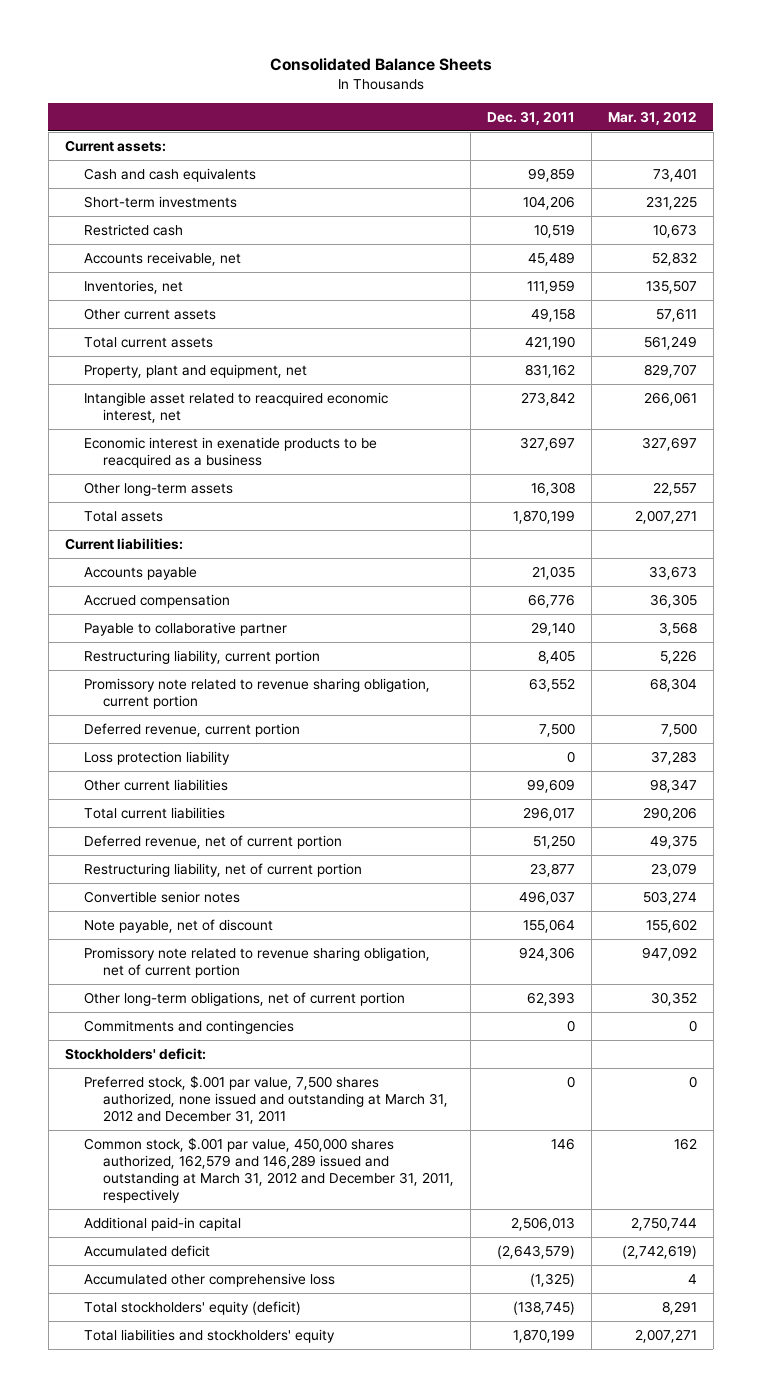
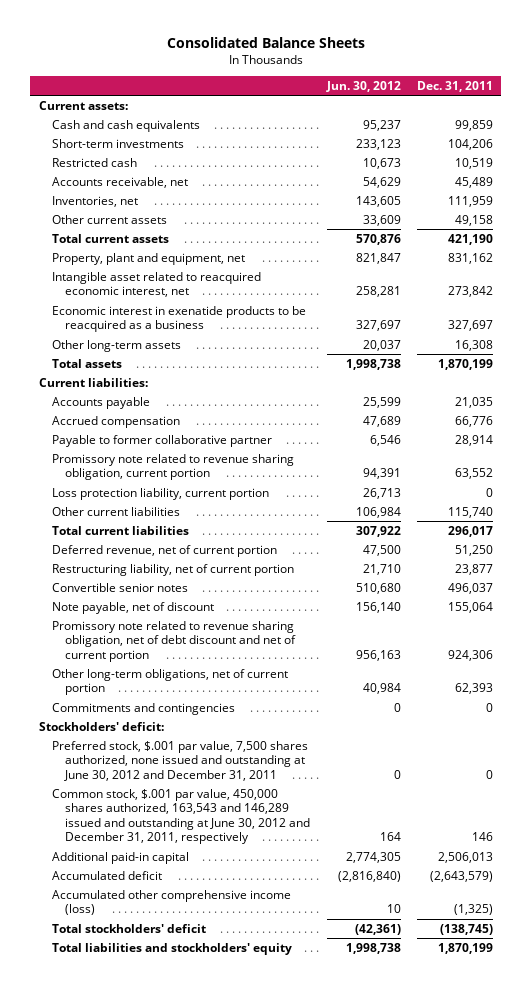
[607,110,697,125] Mar. 31, 2012 -> none
none -> [325,80,401,92] Jun. 30, 2012
[84,649,321,664] Restructuring liability, current portion -> none
[84,621,288,636] Payable to collaborative partner -> [52,434,273,447] Payable to former collaborative partner
[531,621,576,636] 29,140 -> [455,434,494,446] 28,914
[84,722,301,737] Deferred revenue, current portion -> none
[84,750,231,765] Loss protection liability -> [52,487,270,500] Loss protection liability, current portion
[527,778,576,793] 99,609 -> [448,506,494,518] 115,740
[84,946,431,979] Promissory note related to revenue sharing obligation, net of current portion -> [52,620,297,662] Promissory note related to revenue sharing obligation, net of debt discount and net of current portion
[84,1074,449,1125] Preferred stock, $.001 par value, 7,500 shares authorized, none issued and outstanding at March 31, 2012 and December 31, 2011 -> [52,740,309,781] Preferred stock, $.001 par value, 7,500 shares authorized, none issued and outstanding at June 30, 2012 and December 31, 2011
[84,1136,455,1204] Common stock, $.001 par value, 450,000 shares authorized, 162,579 and 146,289 issued and outstanding at March 31, 2012 and December 31, 2011, respectively -> [52,788,311,845] Common stock, $.001 par value, 450,000 shares authorized, 163,543 and 146,289 issued and outstanding at June 30, 2012 and December 31, 2011, respectively
[84,1272,336,1287] Accumulated other comprehensive loss -> [52,889,292,916] Accumulated other comprehensive income (loss)
[84,1300,302,1315] Total stockholders' equity (deficit) -> [52,923,207,933] Total stockholders' deficit

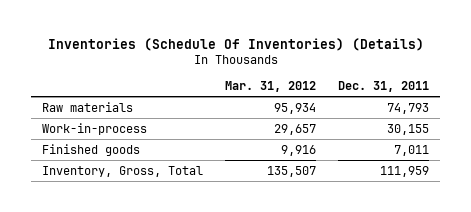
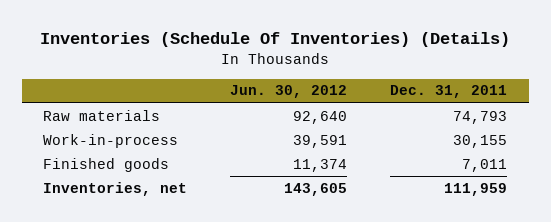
[225,80,317,92] Mar. 31, 2012 -> none
none -> [230,85,348,99] Jun. 30, 2012
[42,165,204,177] Inventory, Gross, Total -> [43,181,188,196] Inventories, net

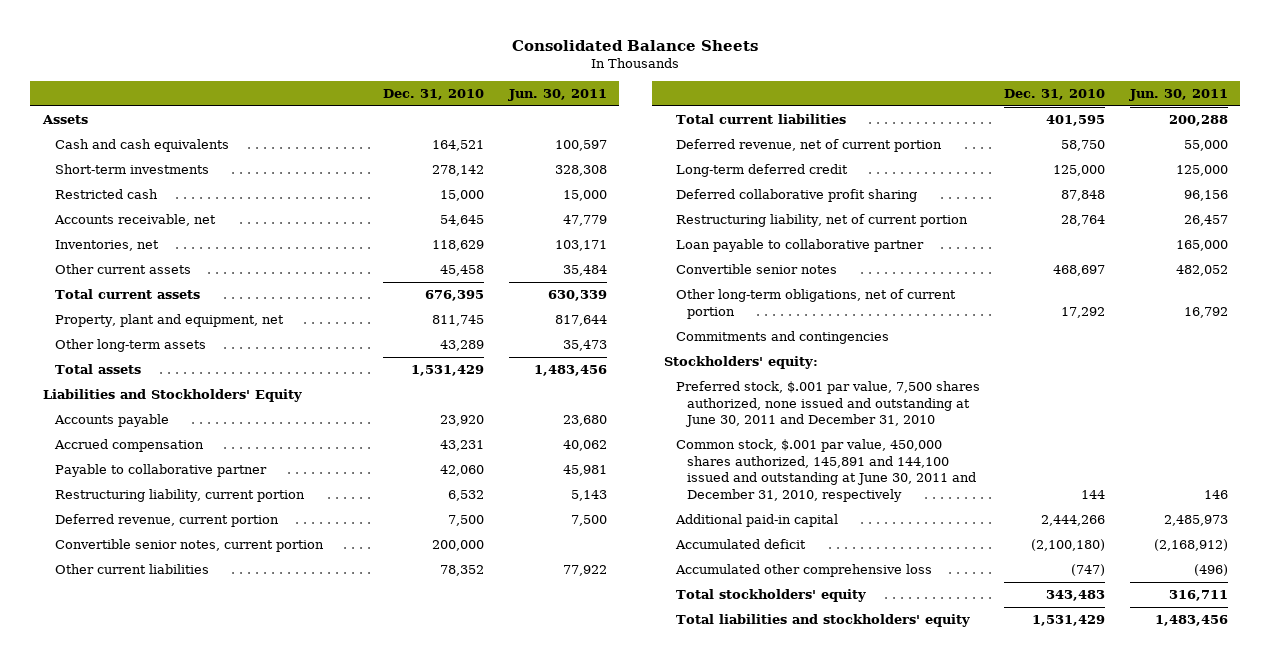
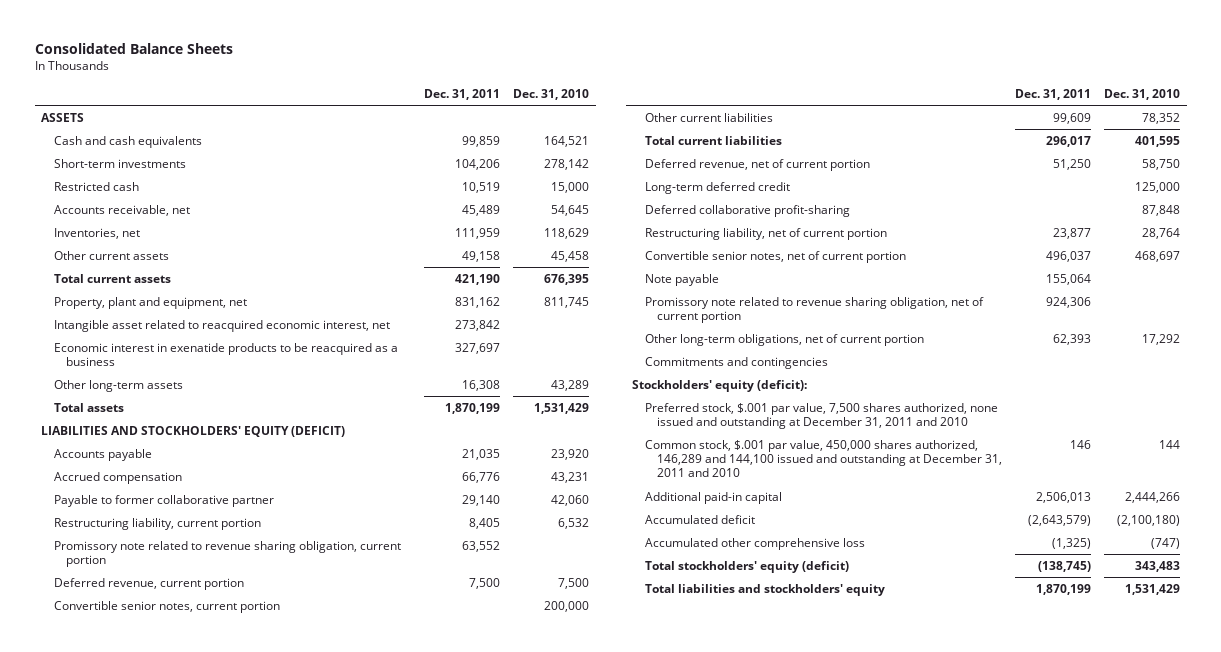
[507,89,607,102] Jun. 30, 2011 -> none
none -> [424,88,501,100] Dec. 31, 2011
[41,115,88,125] Assets -> [41,112,85,122] ASSETS
none -> [53,319,390,332] Intangible asset related to reacquired economic interest, net
none -> [53,342,398,367] Economic interest in exenatide products to be reacquired as a business
[42,389,302,403] Liabilities and Stockholders' Equity -> [41,425,346,437] LIABILITIES AND STOCKHOLDERS' EQUITY (DEFICIT)
[54,464,267,478] Payable to collaborative partner -> [53,494,274,507] Payable to former collaborative partner
none -> [53,540,401,568] Promissory note related to revenue sharing obligation, current portion
[675,189,917,203] Deferred collaborative profit sharing -> [644,204,850,217] Deferred collaborative profit-sharing
[675,239,924,253] Loan payable to collaborative partner -> none
[675,264,837,275] Convertible senior notes -> [644,250,906,263] Convertible senior notes, net of current portion
none -> [644,273,719,286] Note payable
none -> [644,296,984,324] Promissory note related to revenue sharing obligation, net of current portion
[664,356,819,370] Stockholders' equity: -> [632,379,808,392] Stockholders' equity (deficit):
[675,381,980,428] Preferred stock, $.001 par value, 7,500 shares authorized, none issued and outstanding at June 30, 2011 and December 31, 2010 -> [644,402,998,430] Preferred stock, $.001 par value, 7,500 shares authorized, none issued and outstanding at December 31, 2011 and 2010
[675,439,977,503] Common stock, $.001 par value, 450,000 shares authorized, 145,891 and 144,100 issued and outstanding at June 30, 2011 and December 31, 2010, respectively -> [644,439,1003,478] Common stock, $.001 par value, 450,000 shares authorized, 146,289 and 144,100 issued and outstanding at December 31, 2011 and 2010
[675,589,866,603] Total stockholders' equity -> [644,560,849,573] Total stockholders' equity (deficit)

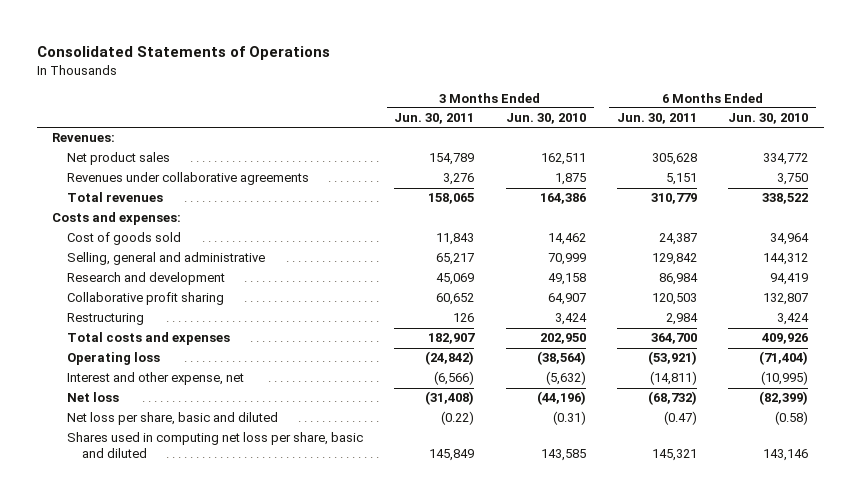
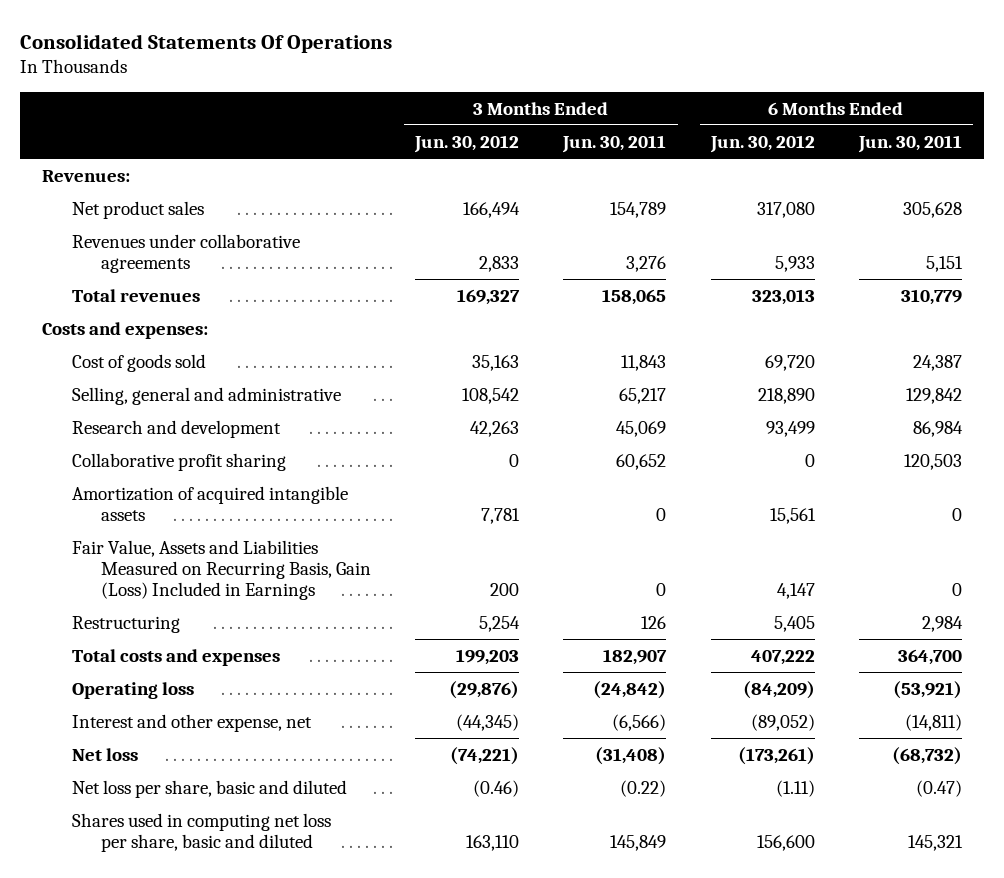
[36,46,330,61] Consolidated Statements of Operations -> [20,33,393,53] Consolidated Statements Of Operations
[505,113,586,125] Jun. 30, 2010 -> none
[728,113,809,125] Jun. 30, 2010 -> none
none -> [414,134,520,153] Jun. 30, 2012
none -> [709,134,815,153] Jun. 30, 2012
none -> [71,485,348,521] Amortization of acquired intangible assets
none -> [71,539,371,601] Fair Value, Assets and Liabilities Measured on Recurring Basis, Gain (Loss) Included in Earnings

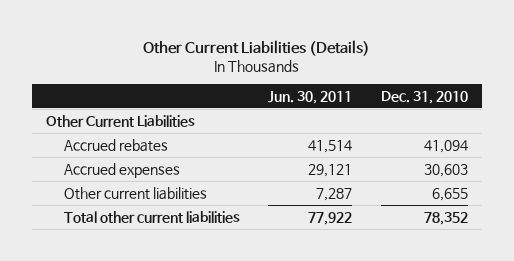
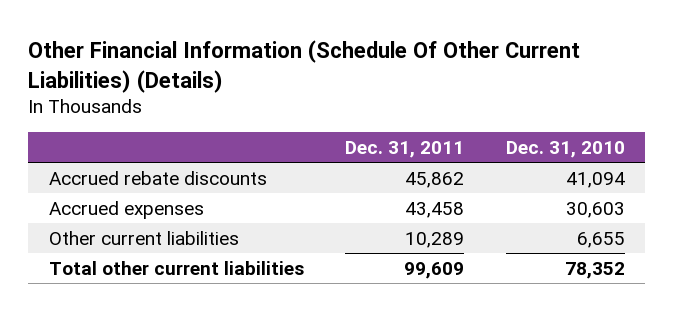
[143,39,371,56] Other Current Liabilities (Details) -> [28,40,581,93] Other Financial Information (Schedule Of Other Current Liabilities) (Details)
[268,90,353,104] Jun. 30, 2011 -> none
none -> [345,141,465,159] Dec. 31, 2011
[46,114,196,127] Other Current Liabilities -> none
[63,138,168,152] Accrued rebates -> [49,170,268,185] Accrued rebate discounts

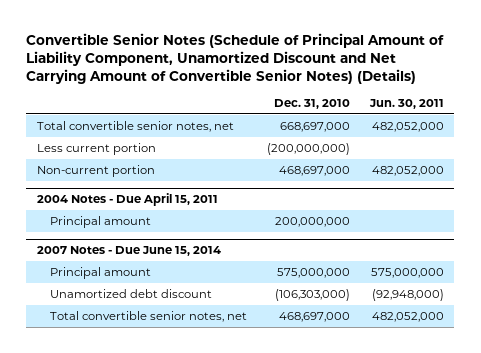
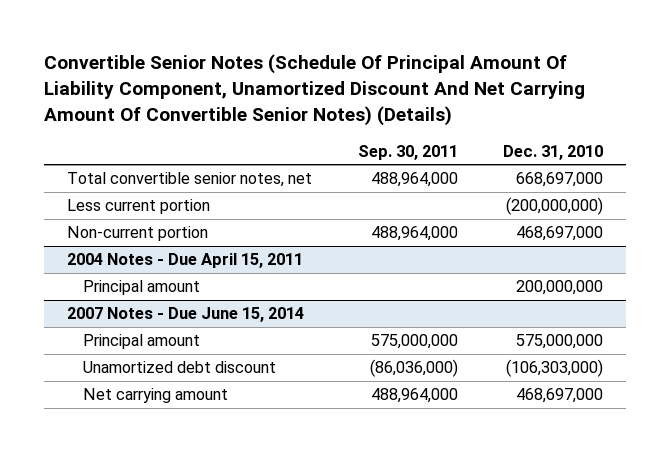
[26,32,445,84] Convertible Senior Notes (Schedule of Principal Amount of Liability Component, Unamortized Discount and Net Carrying Amount of Convertible Senior Notes) (Details) -> [43,54,585,126] Convertible Senior Notes (Schedule Of Principal Amount Of Liability Component, Unamortized Discount And Net Carrying Amount Of Convertible Senior Notes) (Details)
[369,99,445,110] Jun. 30, 2011 -> none
none -> [357,144,458,160] Sep. 30, 2011
[50,310,248,322] Total convertible senior notes, net -> [83,388,229,404] Net carrying amount

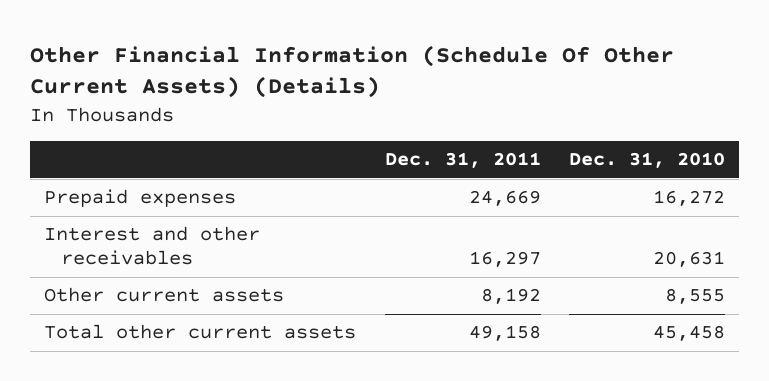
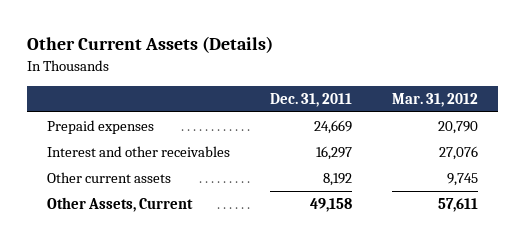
[30,44,675,99] Other Financial Information (Schedule Of Other Current Assets) (Details) -> [26,36,273,54] Other Current Assets (Details)
[568,152,725,169] Dec. 31, 2010 -> none
none -> [391,92,478,107] Mar. 31, 2012
[44,324,357,340] Total other current assets -> [46,197,193,213] Other Assets, Current

